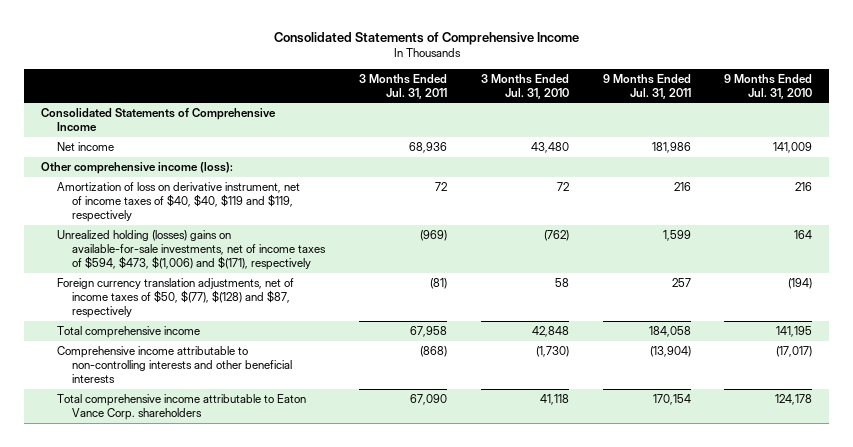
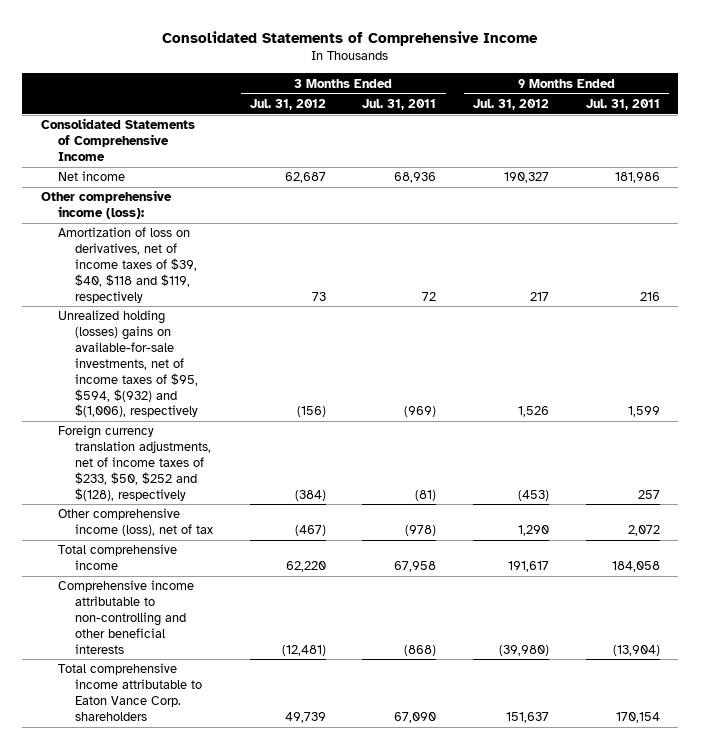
[480,73,569,99] 3 Months Ended Jul. 31, 2010 -> none
[724,73,813,99] 9 Months Ended Jul. 31, 2010 -> none
none -> [249,98,326,110] Jul. 31, 2012
none -> [473,98,550,110] Jul. 31, 2012
[56,181,300,223] Amortization of loss on derivative instrument, net of income taxes of $40, $40, $119 and $119, respectively -> [57,227,198,303] Amortization of loss on derivatives, net of income taxes of $39, $40, $118 and $119, respectively
[56,229,327,271] Unrealized holding (losses) gains on available-for-sale investments, net of income taxes of $594, $473, $(1,006) and $(171), respectively -> [57,310,199,418] Unrealized holding (losses) gains on available-for-sale investments, net of income taxes of $95, $594, $(932) and $(1,006), respectively
[56,277,294,319] Foreign currency translation adjustments, net of income taxes of $50, $(77), $(128) and $87, respectively -> [57,425,212,501] Foreign currency translation adjustments, net of income taxes of $233, $50, $252 and $(128), respectively
none -> [57,508,214,537] Other comprehensive income (loss), net of tax
[56,345,293,384] Comprehensive income attributable to non-controlling interests and other beneficial interests -> [57,580,194,654] Comprehensive income attributable to non-controlling and other beneficial interests

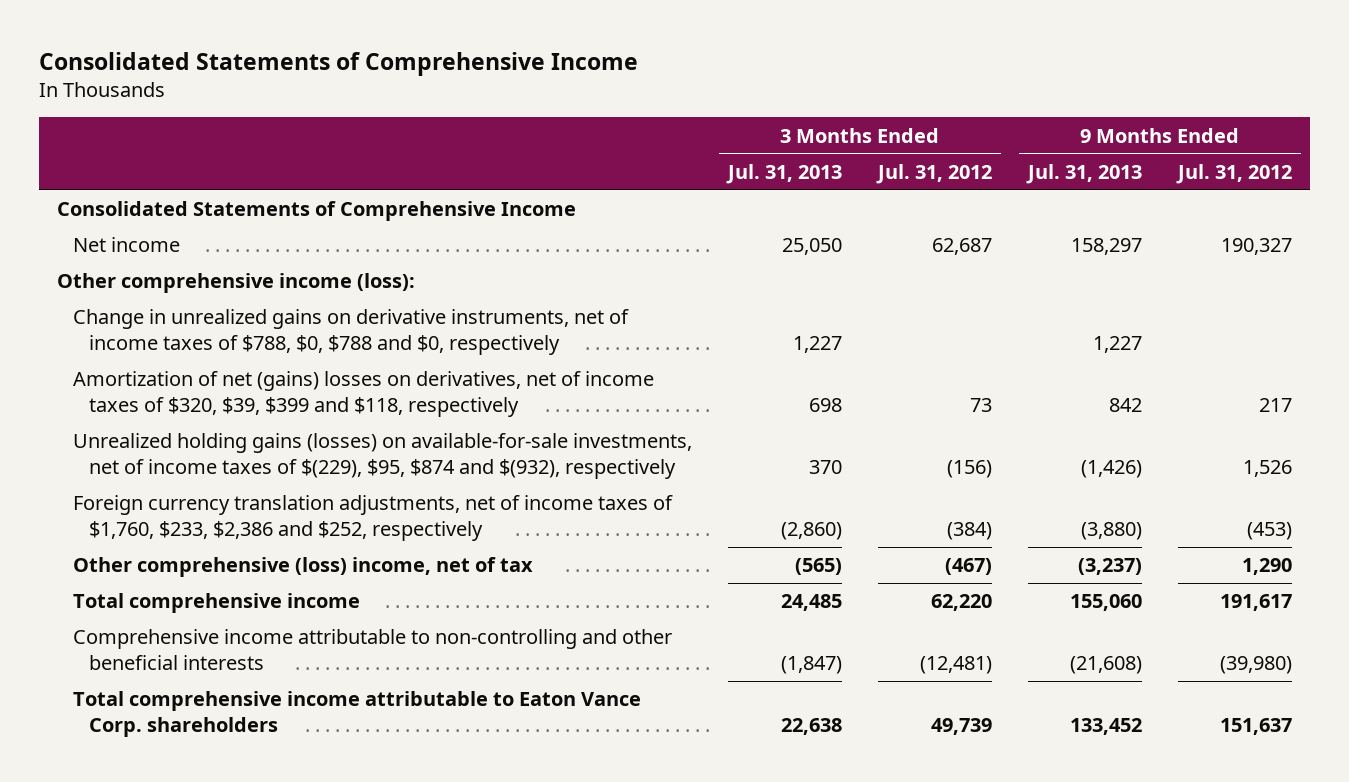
[362,98,437,110] Jul. 31, 2011 -> none
[585,98,660,110] Jul. 31, 2011 -> none
none -> [725,163,842,184] Jul. 31, 2013
none -> [1026,163,1143,184] Jul. 31, 2013
none -> [72,309,629,355] Change in unrealized gains on derivative instruments, net of income taxes of $788, $0, $788 and $0, respectively
[57,227,198,303] Amortization of loss on derivatives, net of income taxes of $39, $40, $118 and $119, respectively -> [72,371,654,417] Amortization of net (gains) losses on derivatives, net of income taxes of $320, $39, $399 and $118, respectively
[57,310,199,418] Unrealized holding (losses) gains on available-for-sale investments, net of income taxes of $95, $594, $(932) and $(1,006), respectively -> [72,433,692,479] Unrealized holding gains (losses) on available-for-sale investments, net of income taxes of $(229), $95, $874 and $(932), respectively
[57,425,212,501] Foreign currency translation adjustments, net of income taxes of $233, $50, $252 and $(128), respectively -> [72,495,673,541] Foreign currency translation adjustments, net of income taxes of $1,760, $233, $2,386 and $252, respectively
[57,508,214,537] Other comprehensive income (loss), net of tax -> [72,557,533,578] Other comprehensive (loss) income, net of tax

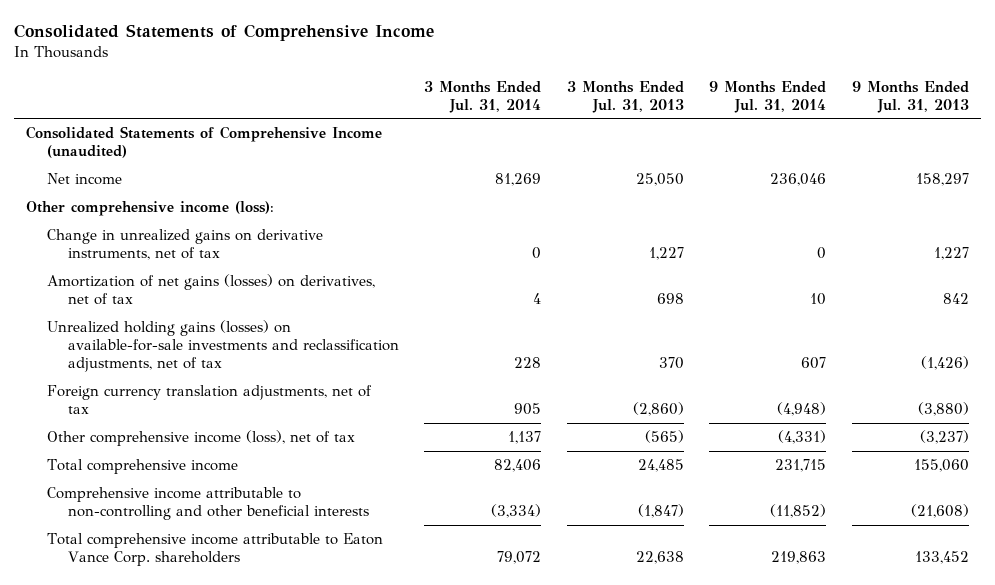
[876,163,993,184] Jul. 31, 2012 -> none
[1176,163,1293,184] Jul. 31, 2012 -> none
none -> [424,80,542,113] 3 Months Ended Jul. 31, 2014
none -> [709,80,827,113] 9 Months Ended Jul. 31, 2014
[56,201,576,222] Consolidated Statements of Comprehensive Income -> [26,126,383,159] Consolidated Statements of Comprehensive Income (unaudited)
[72,309,629,355] Change in unrealized gains on derivative instruments, net of income taxes of $788, $0, $788 and $0, respectively -> [47,229,324,261] Change in unrealized gains on derivative instruments, net of tax
[72,371,654,417] Amortization of net (gains) losses on derivatives, net of income taxes of $320, $39, $399 and $118, respectively -> [47,274,376,306] Amortization of net gains (losses) on derivatives, net of tax
[72,433,692,479] Unrealized holding gains (losses) on available-for-sale investments, net of income taxes of $(229), $95, $874 and $(932), respectively -> [47,320,399,373] Unrealized holding gains (losses) on available-for-sale investments and reclassification adjustments, net of tax
[72,495,673,541] Foreign currency translation adjustments, net of income taxes of $1,760, $233, $2,386 and $252, respectively -> [47,385,373,415] Foreign currency translation adjustments, net of tax
[72,557,533,578] Other comprehensive (loss) income, net of tax -> [47,430,356,447] Other comprehensive income (loss), net of tax

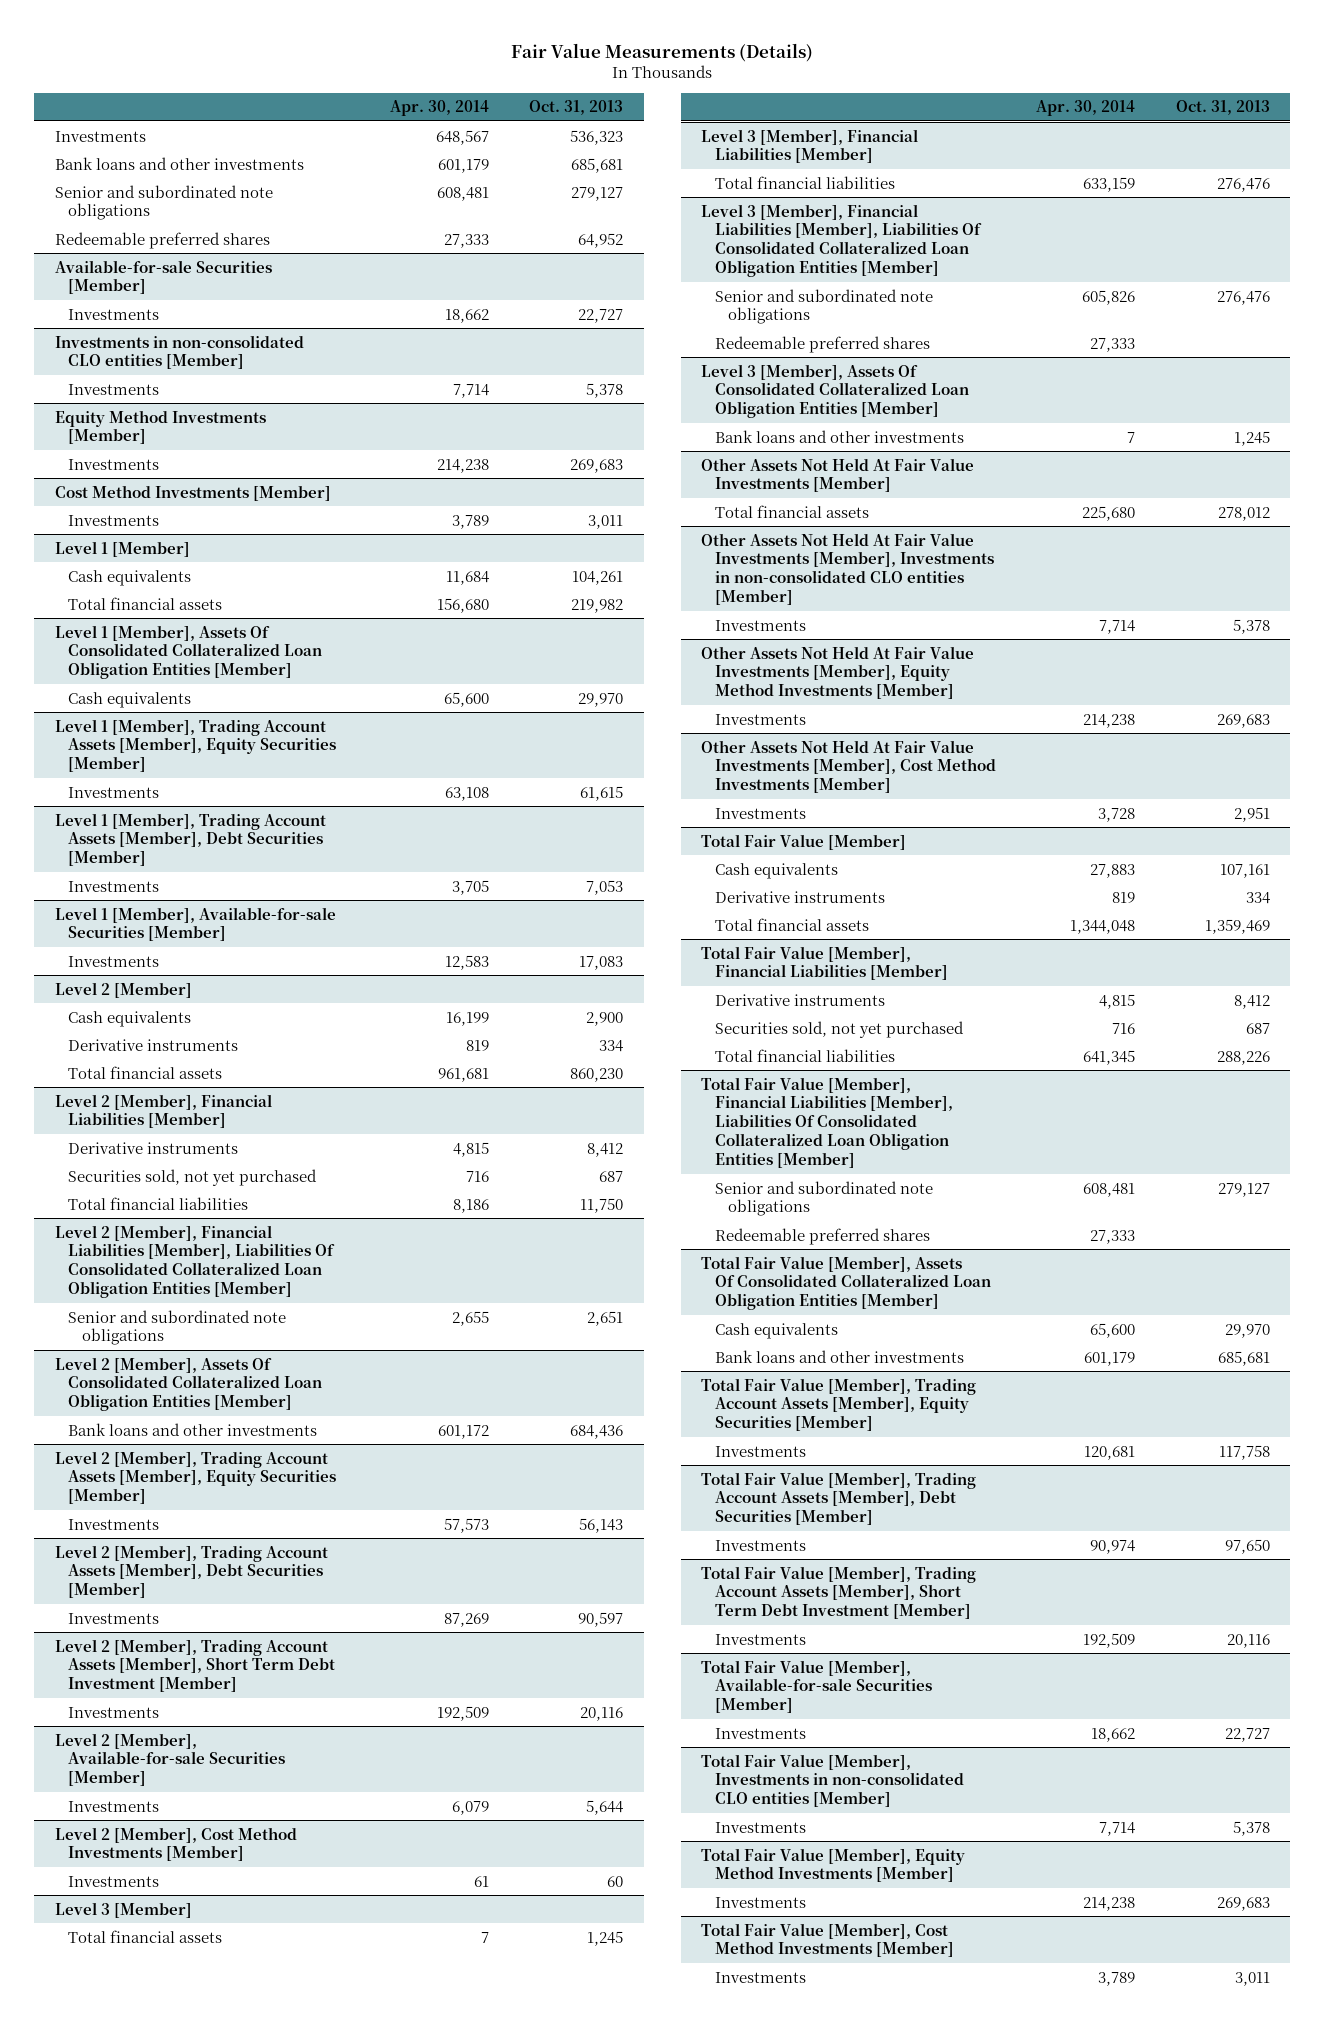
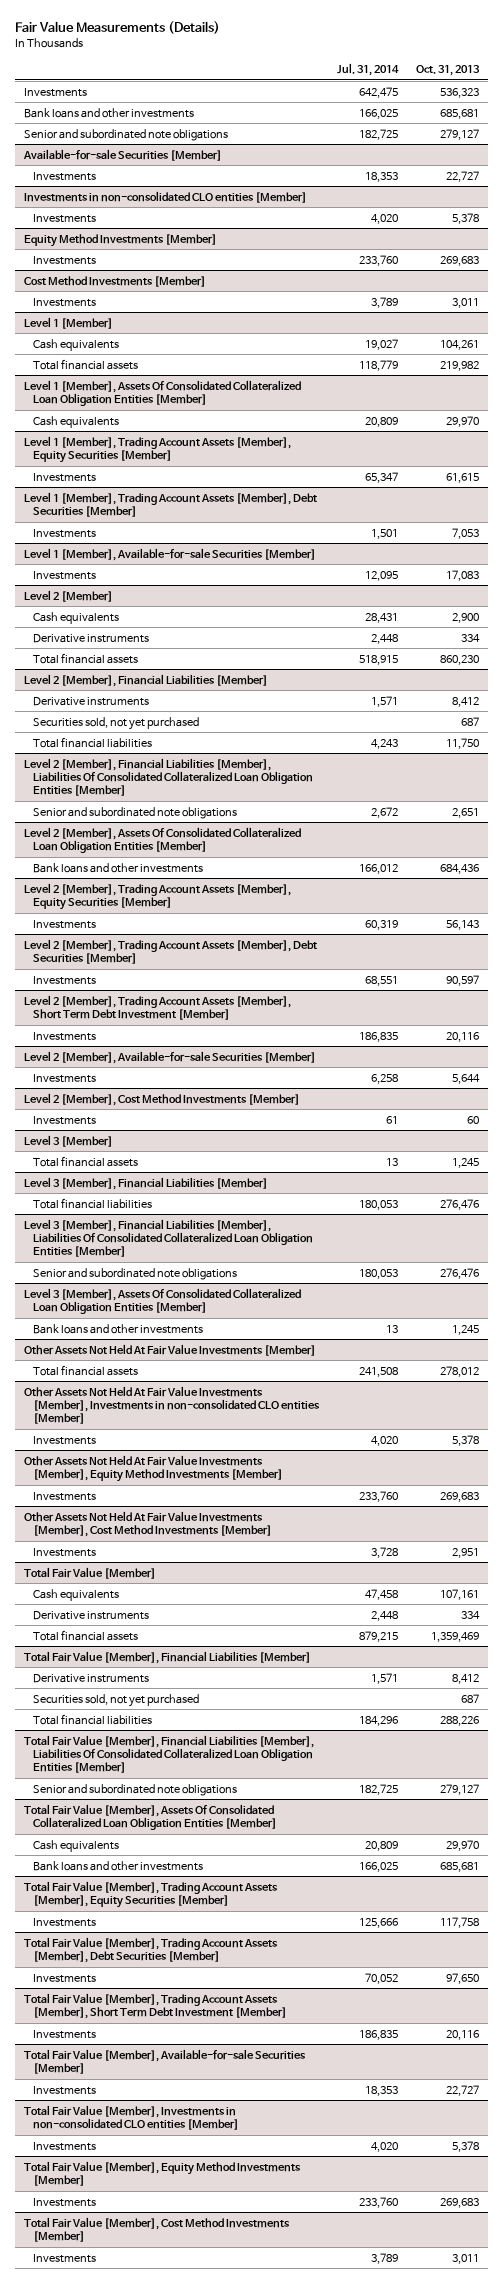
[389,100,489,117] Apr. 30, 2014 -> none
none -> [337,63,400,77] Jul. 31, 2014
[54,231,270,249] Redeemable preferred shares -> none
[714,335,930,353] Redeemable preferred shares -> none
[714,1227,930,1245] Redeemable preferred shares -> none

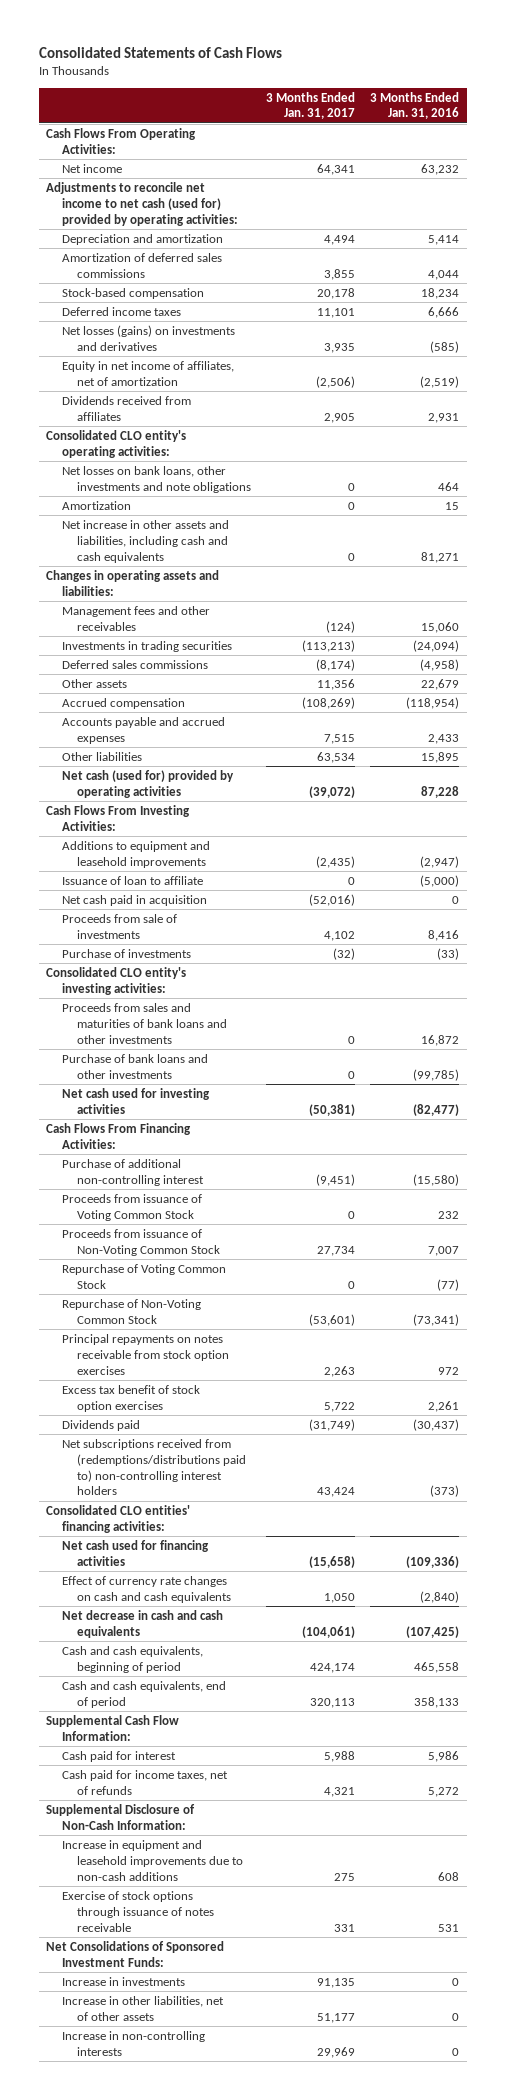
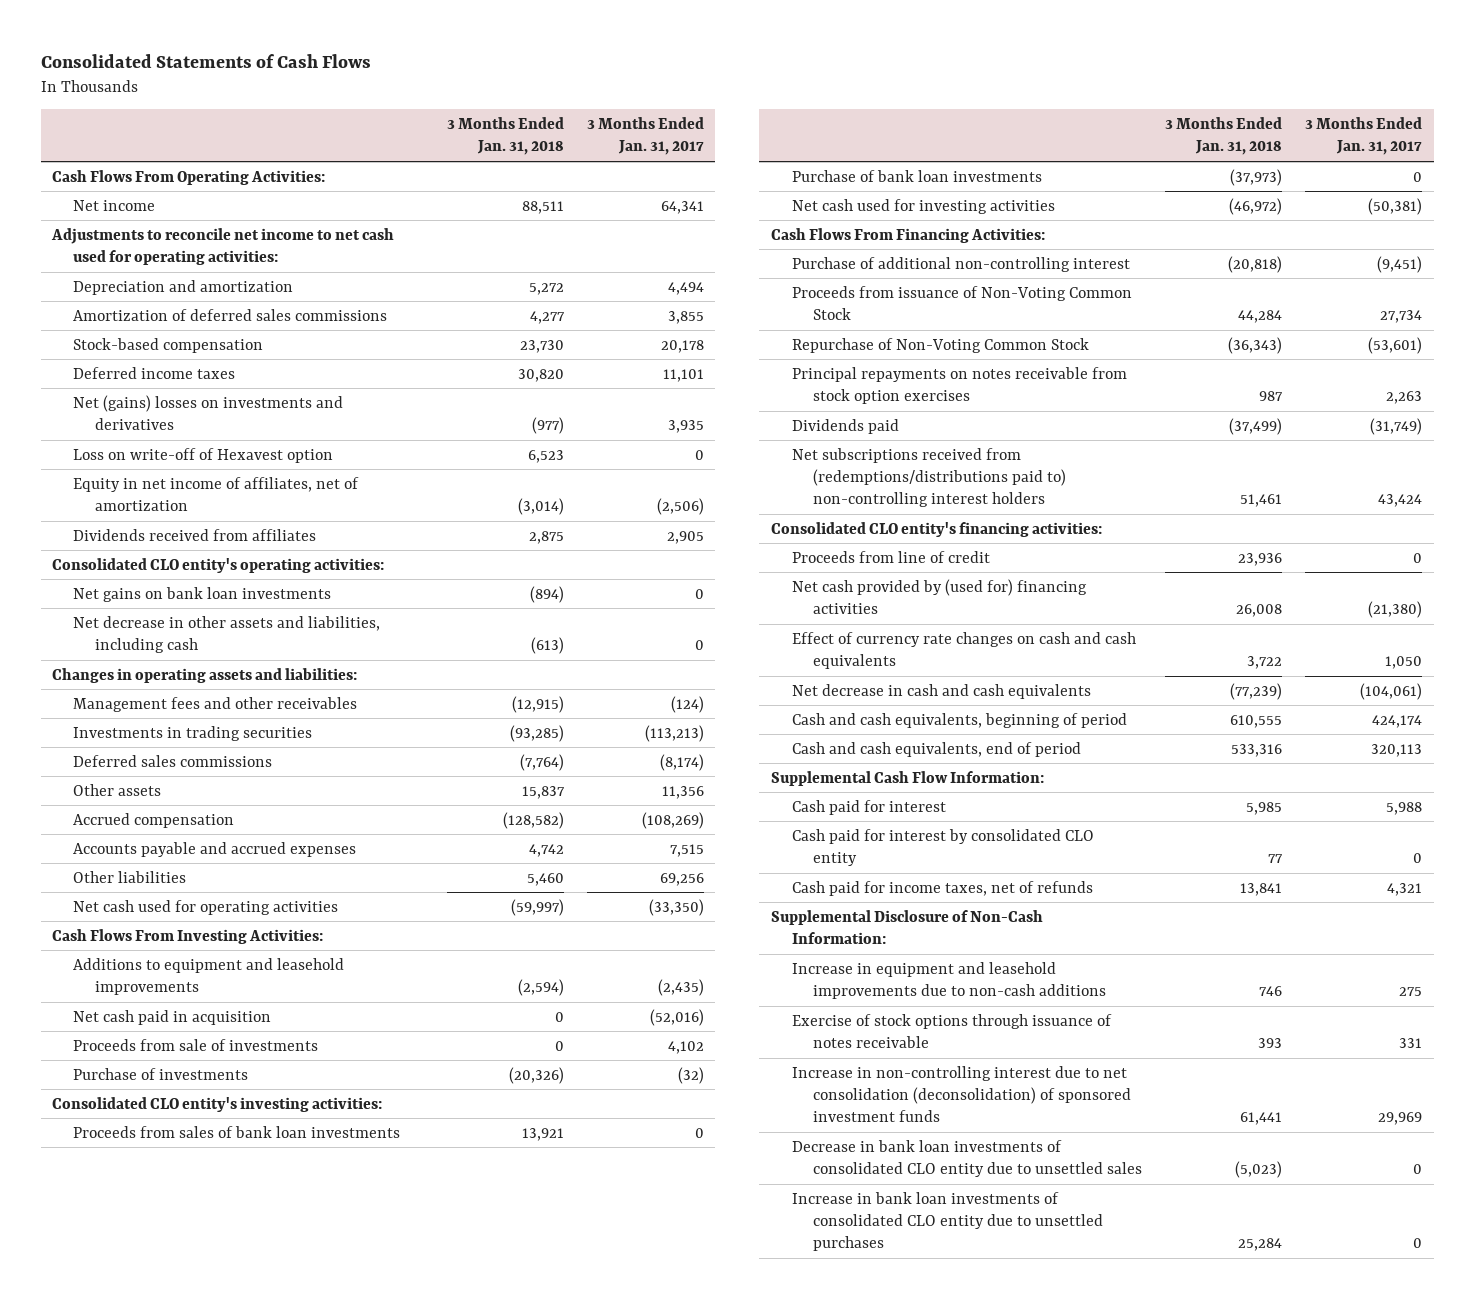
[370,91,460,120] 3 Months Ended Jan. 31, 2016 -> none
none -> [446,117,564,156] 3 Months Ended Jan. 31, 2018
[46,181,238,226] Adjustments to reconcile net income to net cash (used for) provided by operating activities: -> [51,227,395,265] Adjustments to reconcile net income to net cash used for operating activities:
[61,324,235,351] Net losses (gains) on investments and derivatives -> [73,394,344,430] Net (gains) losses on investments and derivatives
none -> [73,447,334,463] Loss on write-off of Hexavest option
[61,500,131,510] Amortization -> none
[61,465,252,493] Net losses on bank loans, other investments and note obligations -> [73,586,332,602] Net gains on bank loan investments
[61,519,229,563] Net increase in other assets and liabilities, including cash and cash equivalents -> [73,615,381,653] Net decrease in other assets and liabilities, including cash
[317,751,356,763] 63,534 -> [659,872,704,886] 69,256
[61,769,234,798] Net cash (used for) provided by operating activities -> [73,899,339,915] Net cash used for operating activities
[309,785,356,798] (39,072) -> [648,898,704,916] (33,350)
[61,875,203,885] Issuance of loan to affiliate -> none
[61,1002,228,1044] Proceeds from sales and maturities of bank loans and other investments -> [73,1125,401,1138] Proceeds from sales of bank loan investments
[61,1053,208,1079] Purchase of bank loans and other investments -> [791,169,1042,182] Purchase of bank loan investments
[61,1193,202,1221] Proceeds from issuance of Voting Common Stock -> none
[61,1263,226,1289] Repurchase of Voting Common Stock -> none
[61,1384,200,1412] Excess tax benefit of stock option exercises -> none
[46,1504,191,1533] Consolidated CLO entities' financing activities: -> [770,521,1102,537] Consolidated CLO entity's financing activities:
none -> [791,550,990,563] Proceeds from line of credit
[61,1539,209,1566] Net cash used for financing activities -> [791,578,1087,614] Net cash provided by (used for) financing activities
[309,1555,356,1568] (15,658) -> [1368,600,1423,618] (21,380)
none -> [791,828,1094,866] Cash paid for interest by consolidated CLO entity
[46,1940,225,1967] Net Consolidations of Sponsored Investment Funds: -> none
[61,1976,185,1986] Increase in investments -> none
[61,1995,224,2021] Increase in other liabilities, net of other assets -> none
[61,2030,205,2056] Increase in non-controlling interests -> [791,1065,1132,1123] Increase in non-controlling interest due to net consolidation (deconsolidation) of sponsored investment funds
none -> [791,1139,1143,1177] Decrease in bank loan investments of consolidated CLO entity due to unsettled sales
none -> [791,1191,1104,1252] Increase in bank loan investments of consolidated CLO entity due to unsettled purchases

